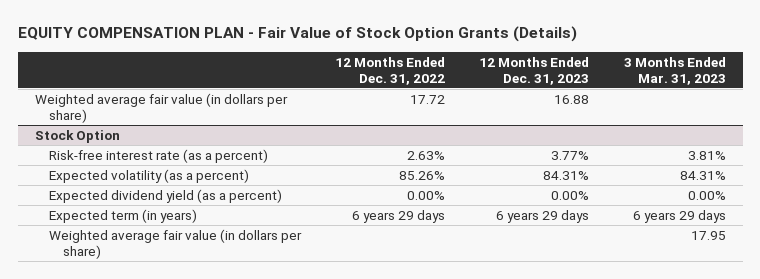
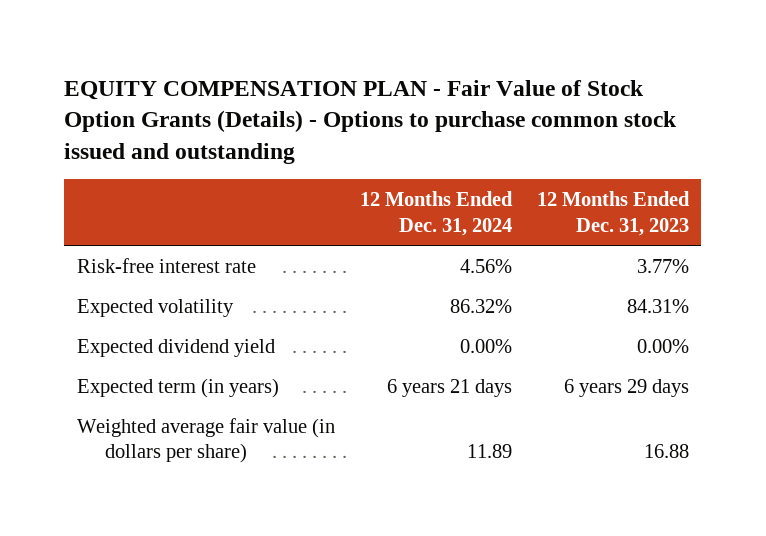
[17,26,577,43] EQUITY COMPENSATION PLAN - Fair Value of Stock Option Grants (Details) -> [64,79,678,164] EQUITY COMPENSATION PLAN - Fair Value of Stock Option Grants (Details) - Options to purchase common stock issued and outstanding
[335,56,446,85] 12 Months Ended Dec. 31, 2022 -> none
[623,56,726,85] 3 Months Ended Mar. 31, 2023 -> none
none -> [359,190,513,236] 12 Months Ended Dec. 31, 2024
[34,129,120,143] Stock Option -> none
[48,148,268,163] Risk-free interest rate (as a percent) -> [76,257,256,273] Risk-free interest rate
[48,168,249,183] Expected volatility (as a percent) -> [76,298,234,317] Expected volatility
[48,188,282,203] Expected dividend yield (as a percent) -> [76,338,275,357] Expected dividend yield
[48,228,302,259] Weighted average fair value (in dollars per share) -> none
[34,92,288,123] Weighted average fair value (in dollars per share) -> [76,417,335,464] Weighted average fair value (in dollars per share)

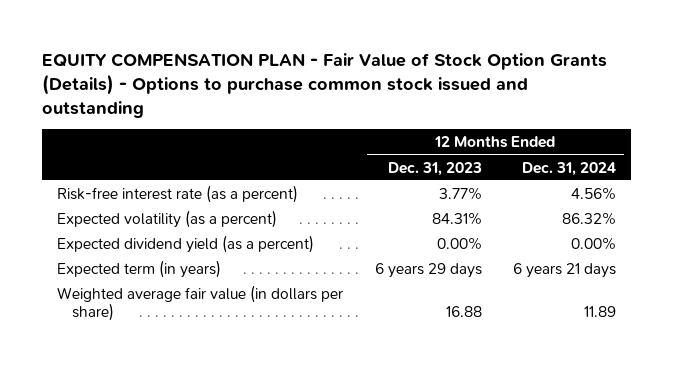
[76,257,256,273] Risk-free interest rate -> [57,184,299,203] Risk-free interest rate (as a percent)
[76,298,234,317] Expected volatility -> [57,209,278,228] Expected volatility (as a percent)
[76,338,275,357] Expected dividend yield -> [57,234,315,253] Expected dividend yield (as a percent)

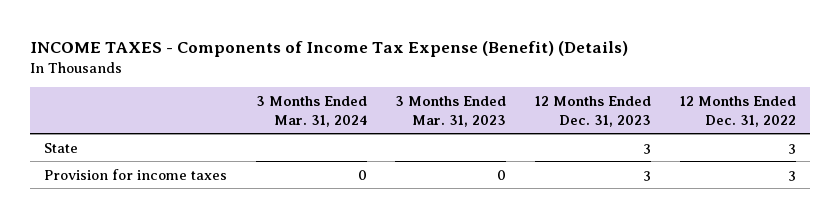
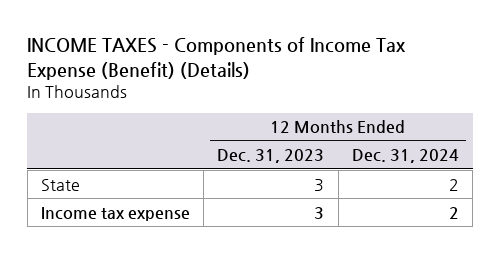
[255,96,367,127] 3 Months Ended Mar. 31, 2024 -> none
[395,96,507,127] 3 Months Ended Mar. 31, 2023 -> none
[679,96,796,127] 12 Months Ended Dec. 31, 2022 -> none
none -> [351,149,459,164] Dec. 31, 2024
[44,168,228,180] Provision for income taxes -> [40,206,190,221] Income tax expense

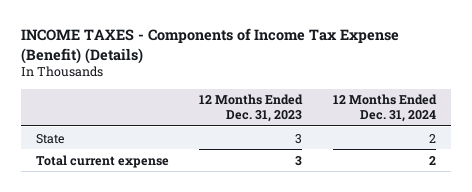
[40,206,190,221] Income tax expense -> [36,154,170,168] Total current expense

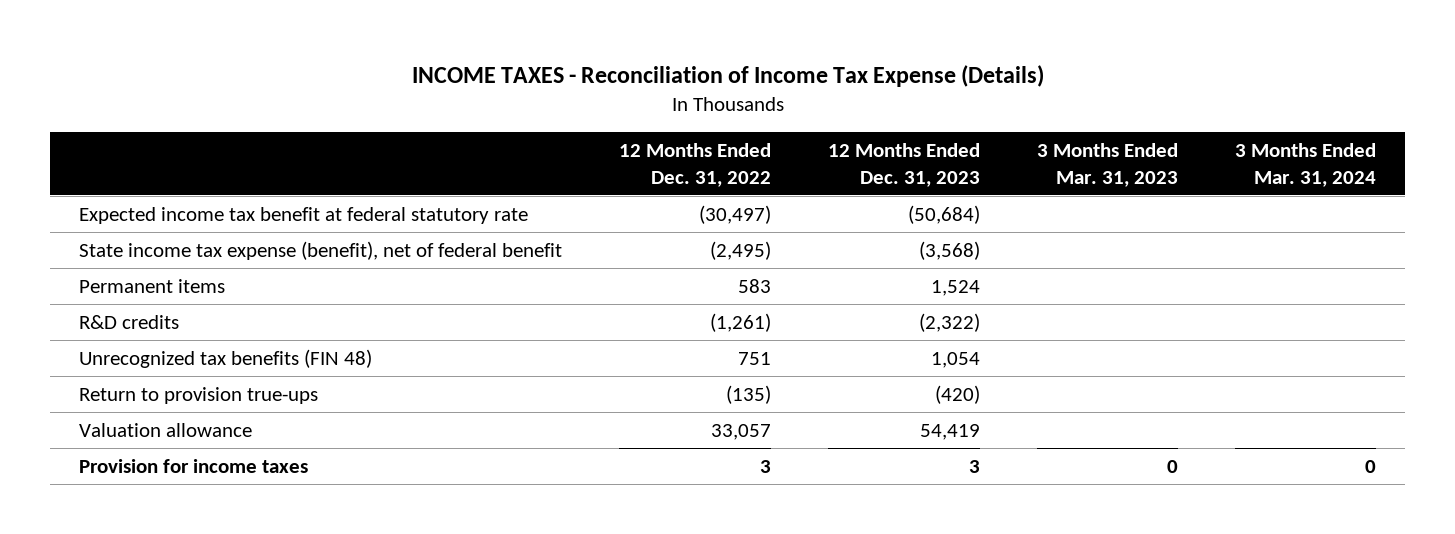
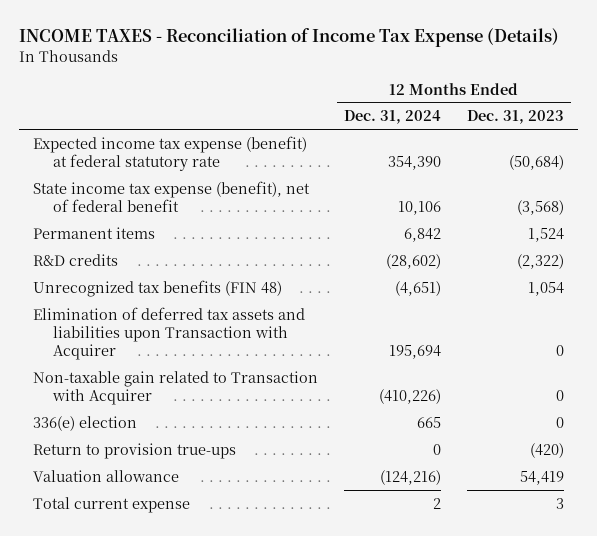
[619,143,772,187] 12 Months Ended Dec. 31, 2022 -> none
[1037,143,1179,187] 3 Months Ended Mar. 31, 2023 -> none
[1235,143,1377,187] 3 Months Ended Mar. 31, 2024 -> none
none -> [344,110,442,125] Dec. 31, 2024
[79,206,529,224] Expected income tax benefit at federal statutory rate -> [32,135,307,171] Expected income tax expense (benefit) at federal statutory rate
none -> [32,306,305,360] Elimination of deferred tax assets and liabilities upon Transaction with Acquirer
none -> [32,370,318,405] Non-taxable gain related to Transaction with Acquirer
none -> [32,415,137,431] 336(e) election
[79,458,309,473] Provision for income taxes -> [32,496,190,513] Total current expense

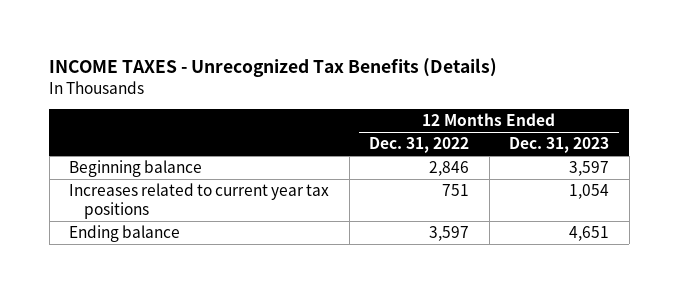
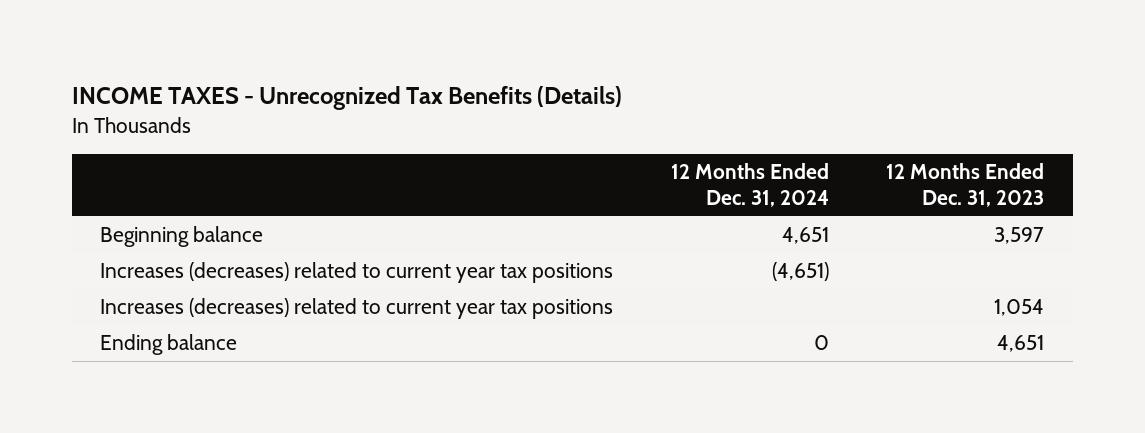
[369,137,470,154] Dec. 31, 2022 -> none
none -> [670,163,829,208] 12 Months Ended Dec. 31, 2024
none -> [100,262,614,284] Increases (decreases) related to current year tax positions
[69,183,330,220] Increases related to current year tax positions -> [100,298,614,320] Increases (decreases) related to current year tax positions

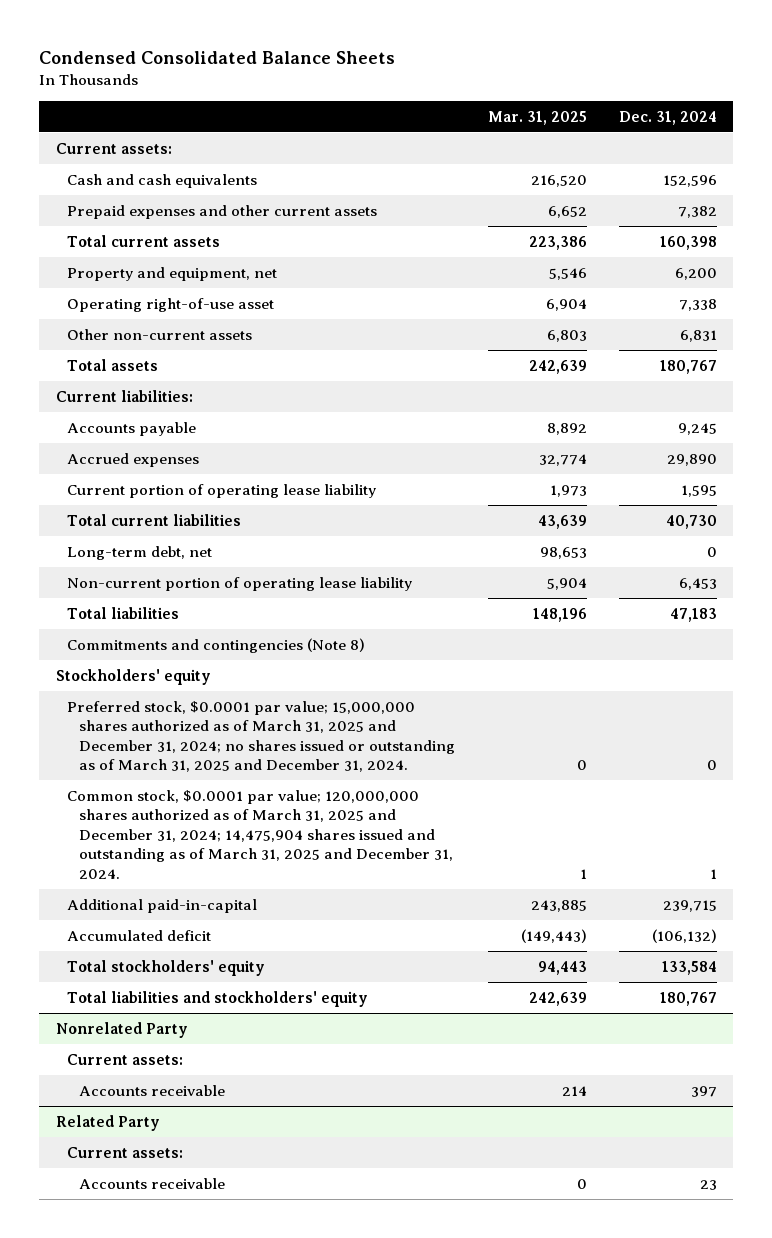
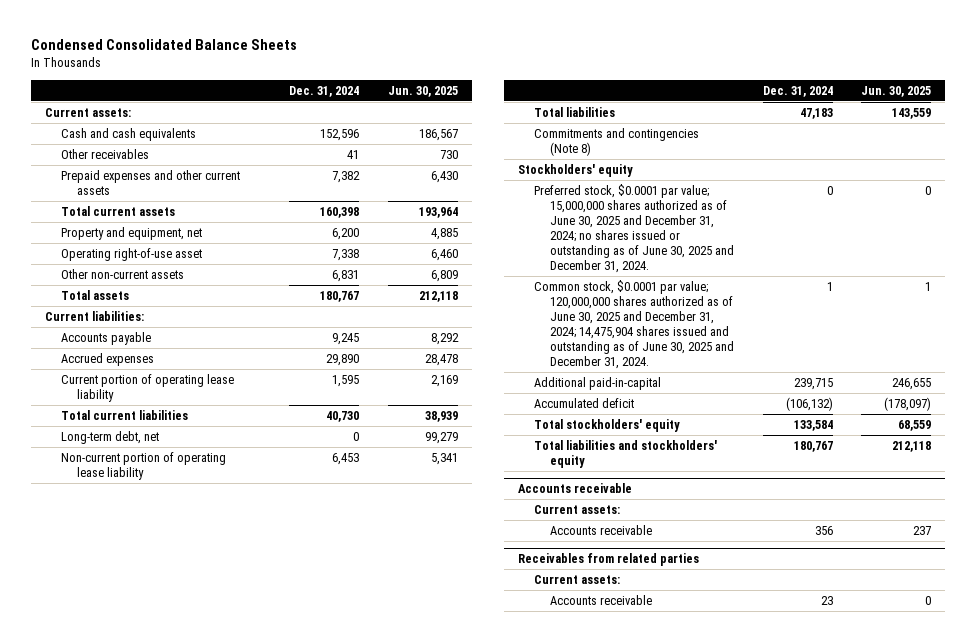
[487,110,587,125] Mar. 31, 2025 -> none
none -> [387,85,458,97] Jun. 30, 2025
none -> [60,148,149,159] Other receivables
[67,700,456,773] Preferred stock, $0.0001 par value; 15,000,000 shares authorized as of March 31, 2025 and December 31, 2024; no shares issued or outstanding as of March 31, 2025 and December 31, 2024. -> [534,183,735,274] Preferred stock, $0.0001 par value; 15,000,000 shares authorized as of June 30, 2025 and December 31, 2024; no shares issued or outstanding as of June 30, 2025 and December 31, 2024.
[67,789,454,879] Common stock, $0.0001 par value; 120,000,000 shares authorized as of March 31, 2025 and December 31, 2024; 14,475,904 shares issued and outstanding as of March 31, 2025 and December 31, 2024. -> [534,279,735,370] Common stock, $0.0001 par value; 120,000,000 shares authorized as of June 30, 2025 and December 31, 2024; 14,475,904 shares issued and outstanding as of June 30, 2025 and December 31, 2024.
[55,1021,188,1038] Nonrelated Party -> [517,483,632,494] Accounts receivable
[690,1085,717,1097] 397 -> [814,525,833,535] 356
[55,1114,160,1131] Related Party -> [517,553,699,567] Receivables from related parties

